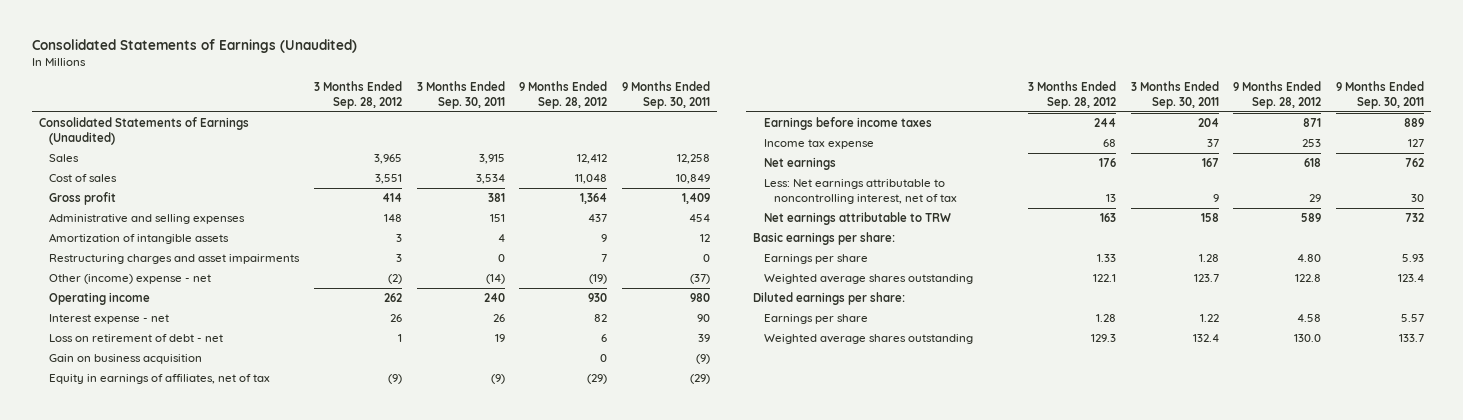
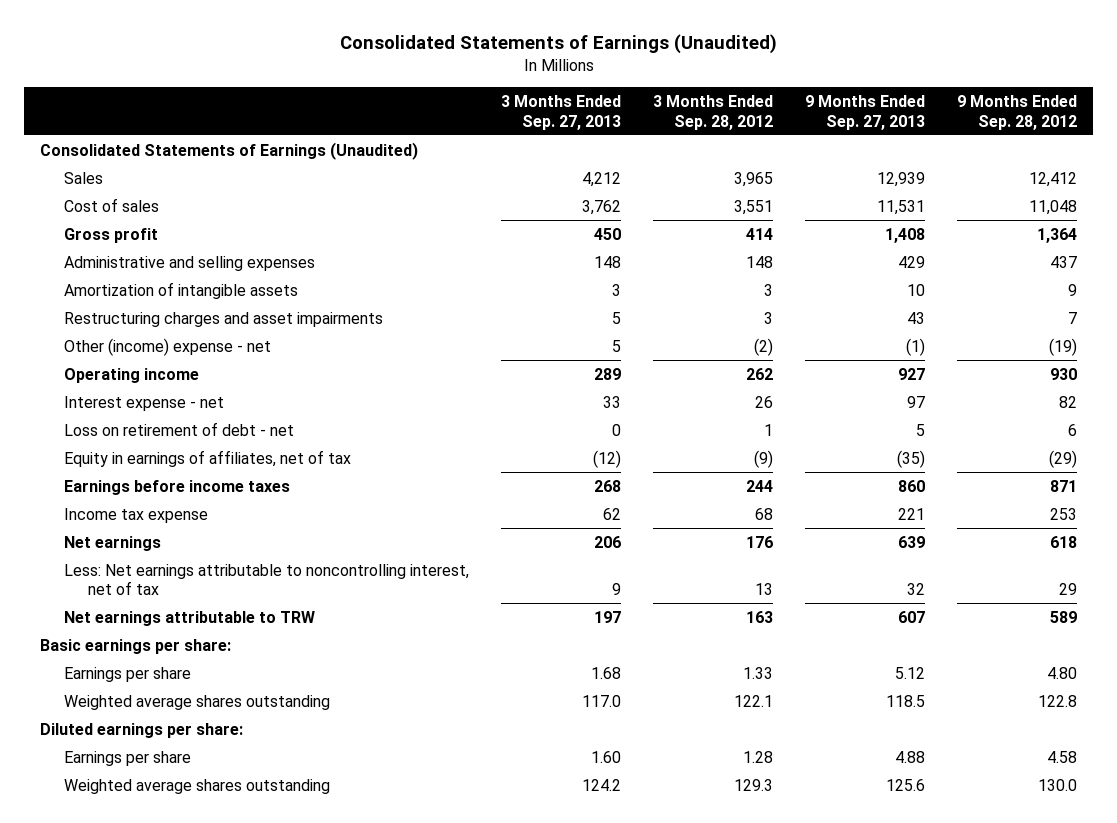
[416,81,505,110] 3 Months Ended Sep. 30, 2011 -> none
[621,81,710,110] 9 Months Ended Sep. 30, 2011 -> none
none -> [501,95,622,130] 3 Months Ended Sep. 27, 2013
none -> [805,95,926,130] 9 Months Ended Sep. 27, 2013
[49,353,203,364] Gain on business acquisition -> none

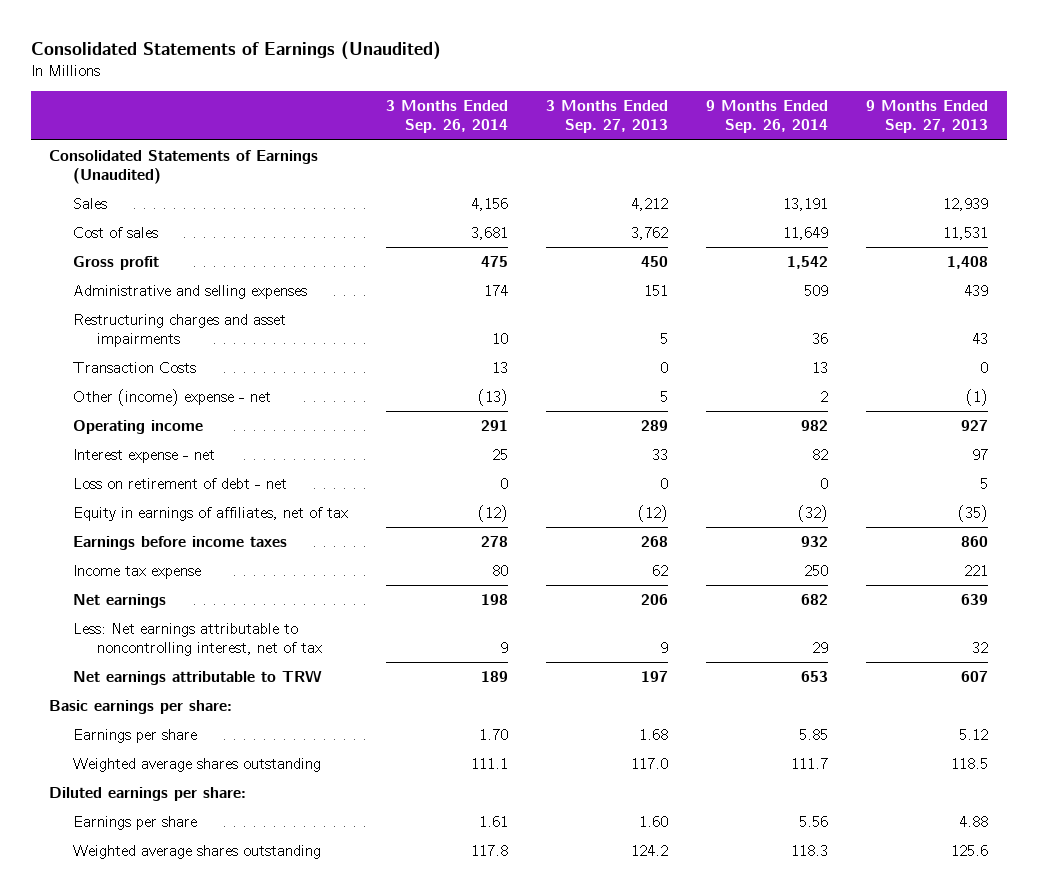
[653,95,774,130] 3 Months Ended Sep. 28, 2012 -> none
[957,95,1078,130] 9 Months Ended Sep. 28, 2012 -> none
none -> [386,100,509,134] 3 Months Ended Sep. 26, 2014
none -> [706,100,829,134] 9 Months Ended Sep. 26, 2014
[64,281,299,299] Amortization of intangible assets -> none
[594,255,622,268] 148 -> [644,284,669,296] 151
[898,255,926,268] 429 -> [963,284,988,296] 439
none -> [73,361,197,373] Transaction Costs

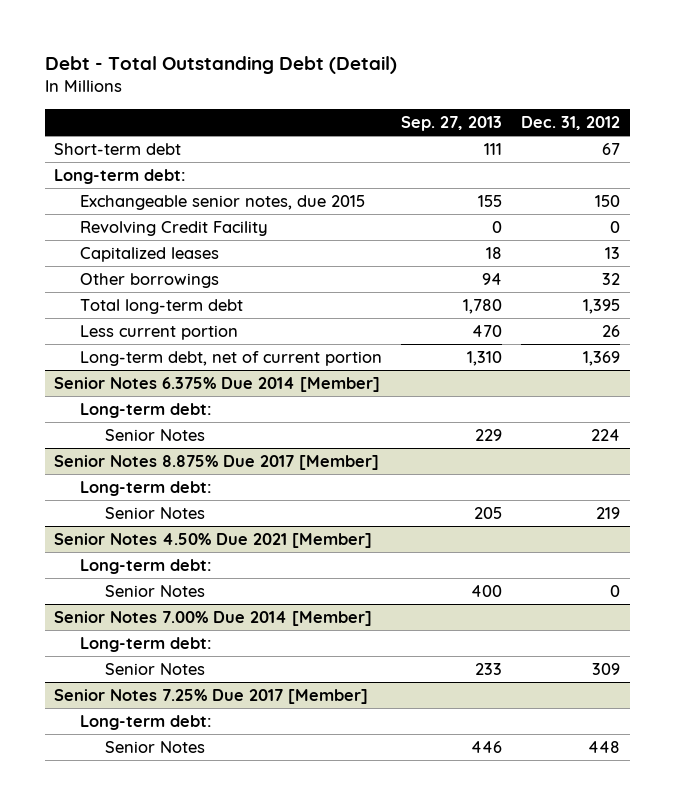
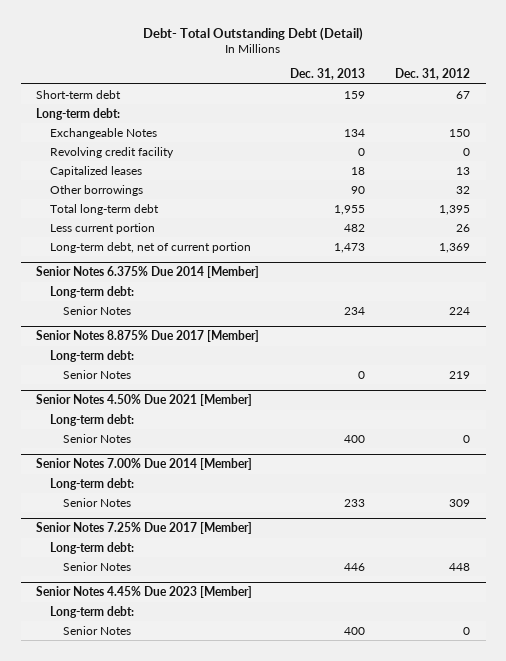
[44,56,397,75] Debt - Total Outstanding Debt (Detail) -> [143,27,364,42] Debt- Total Outstanding Debt (Detail)
[400,115,502,131] Sep. 27, 2013 -> none
none -> [289,68,365,81] Dec. 31, 2013
[79,194,365,210] Exchangeable senior notes, due 2015 -> [49,127,157,139] Exchangeable Notes
[79,220,268,236] Revolving Credit Facility -> [49,146,174,158] Revolving credit facility
none -> [36,586,253,599] Senior Notes 4.45% Due 2023 [Member]
none -> [49,605,134,618] Long-term debt:
none -> [63,625,132,635] Senior Notes

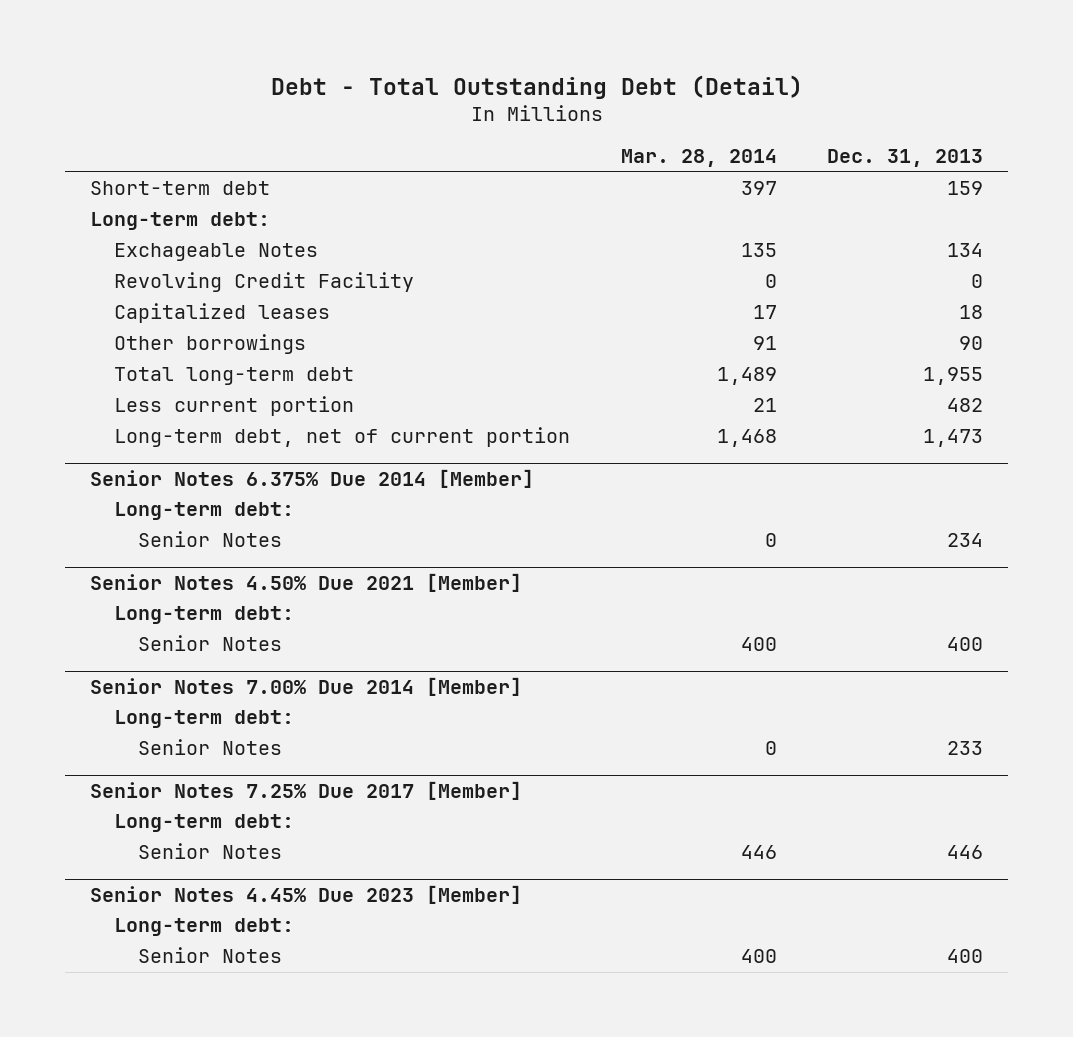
[143,27,364,42] Debt- Total Outstanding Debt (Detail) -> [270,75,803,100] Debt - Total Outstanding Debt (Detail)
[395,68,471,81] Dec. 31, 2012 -> none
none -> [620,149,777,168] Mar. 28, 2014
[49,127,157,139] Exchangeable Notes -> [114,243,319,262] Exchageable Notes
[49,146,174,158] Revolving credit facility -> [114,272,415,293] Revolving Credit Facility
[36,330,260,343] Senior Notes 8.875% Due 2017 [Member] -> none
[49,349,134,362] Long-term debt: -> none
[63,369,132,379] Senior Notes -> none

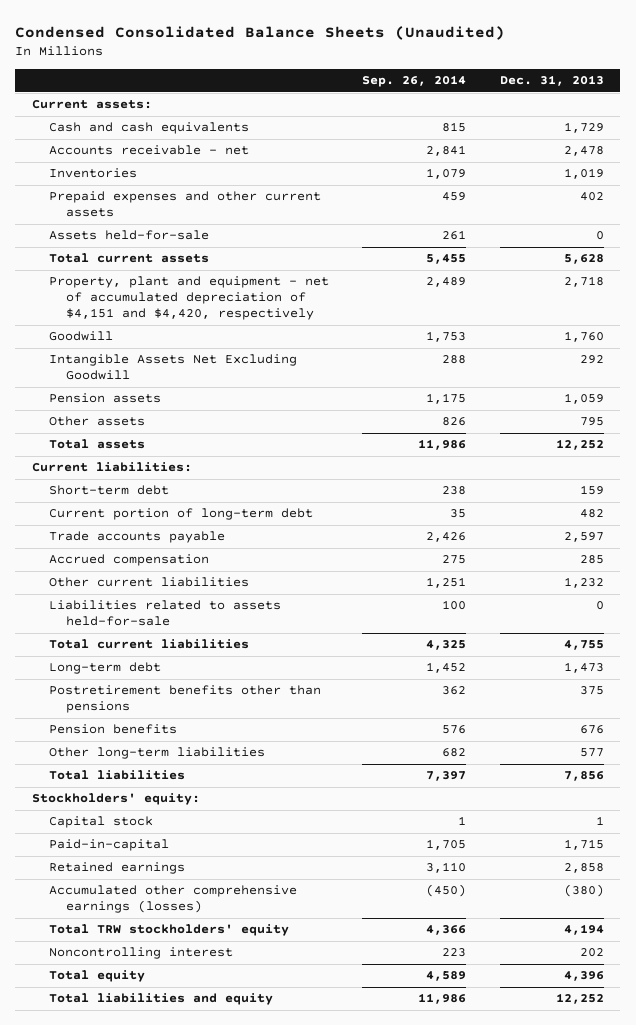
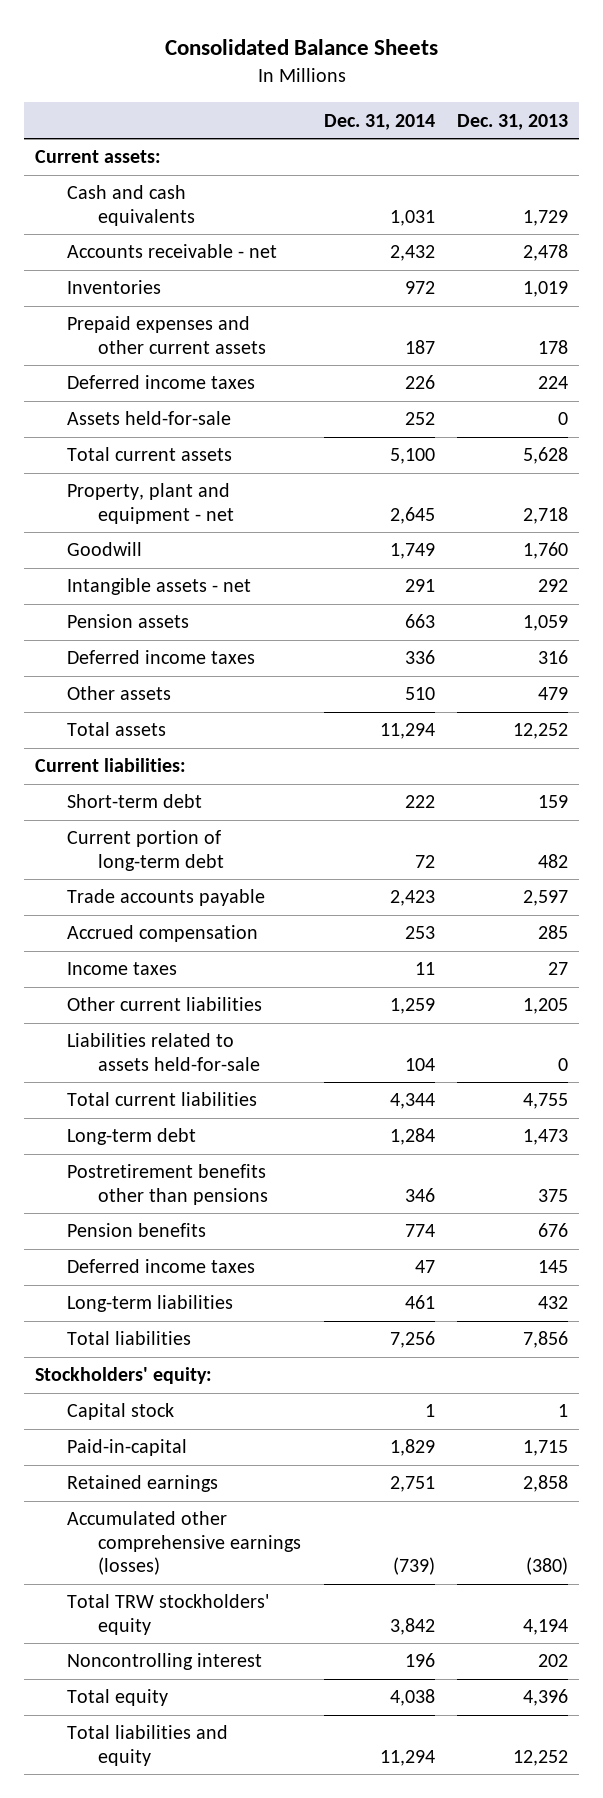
[15,25,506,40] Condensed Consolidated Balance Sheets (Unaudited) -> [164,39,438,56] Consolidated Balance Sheets
[362,75,467,88] Sep. 26, 2014 -> none
none -> [323,113,435,130] Dec. 31, 2014
[579,192,604,202] 402 -> [538,339,569,354] 178
none -> [66,375,255,390] Deferred income taxes
[48,276,329,321] Property, plant and equipment - net of accumulated depreciation of $4,151 and $4,420, respectively -> [66,483,235,524] Property, plant and equipment - net
[48,354,297,381] Intangible Assets Net Excluding Goodwill -> [66,578,251,596] Intangible assets - net
none -> [66,650,255,665] Deferred income taxes
[579,417,604,427] 795 -> [538,687,569,701] 479
none -> [66,962,177,976] Income taxes
[563,577,604,589] 1,232 -> [523,998,569,1015] 1,205
none -> [66,1259,255,1274] Deferred income taxes
[48,747,265,760] Other long-term liabilities -> [66,1295,233,1313] Long-term liabilities
[579,748,604,758] 577 -> [538,1296,569,1310] 432

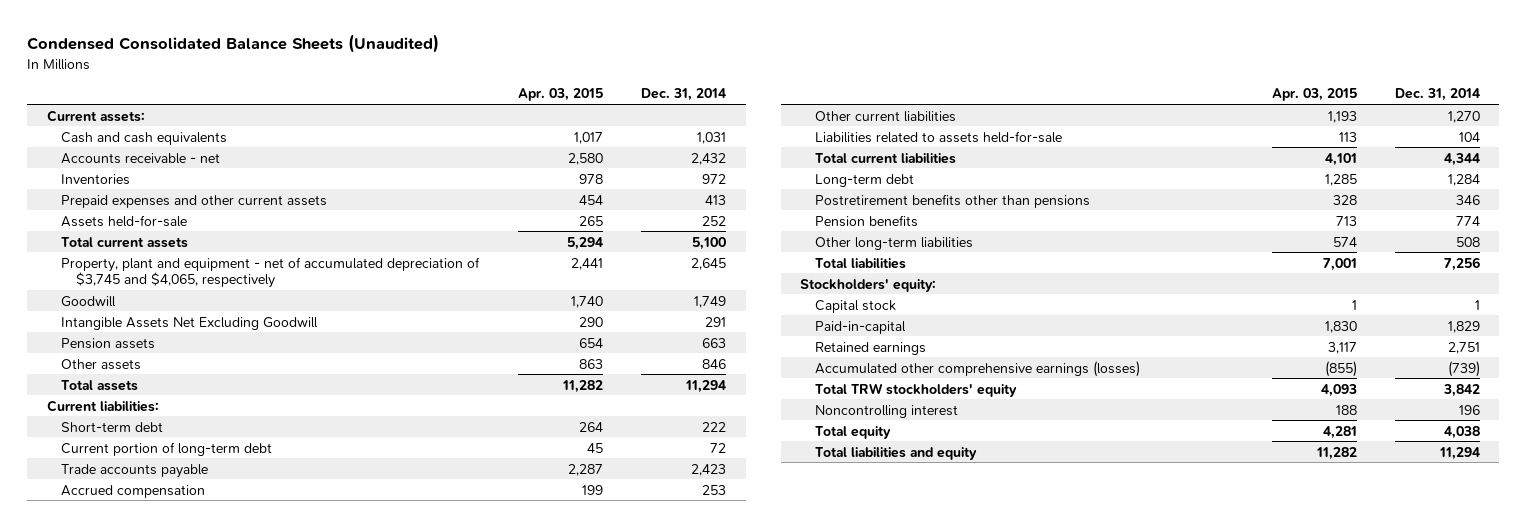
[164,39,438,56] Consolidated Balance Sheets -> [27,34,440,54] Condensed Consolidated Balance Sheets (Unaudited)
[457,113,569,130] Dec. 31, 2013 -> none
none -> [517,88,603,102] Apr. 03, 2015
[66,375,255,390] Deferred income taxes -> none
[404,339,435,354] 187 -> [705,194,727,205] 413
[66,483,235,524] Property, plant and equipment - net -> [61,256,481,289] Property, plant and equipment - net of accumulated depreciation of $3,745 and $4,065, respectively
[66,578,251,596] Intangible assets - net -> [61,316,319,330] Intangible Assets Net Excluding Goodwill
[66,650,255,665] Deferred income taxes -> none
[404,687,435,701] 510 -> [702,358,727,369] 846
[66,962,177,976] Income taxes -> none
[389,998,435,1015] 1,259 -> [1448,110,1481,123] 1,270
[66,1259,255,1274] Deferred income taxes -> none
[66,1295,233,1313] Long-term liabilities -> [815,236,974,250] Other long-term liabilities
[404,1295,435,1310] 461 -> [1456,236,1481,247] 508

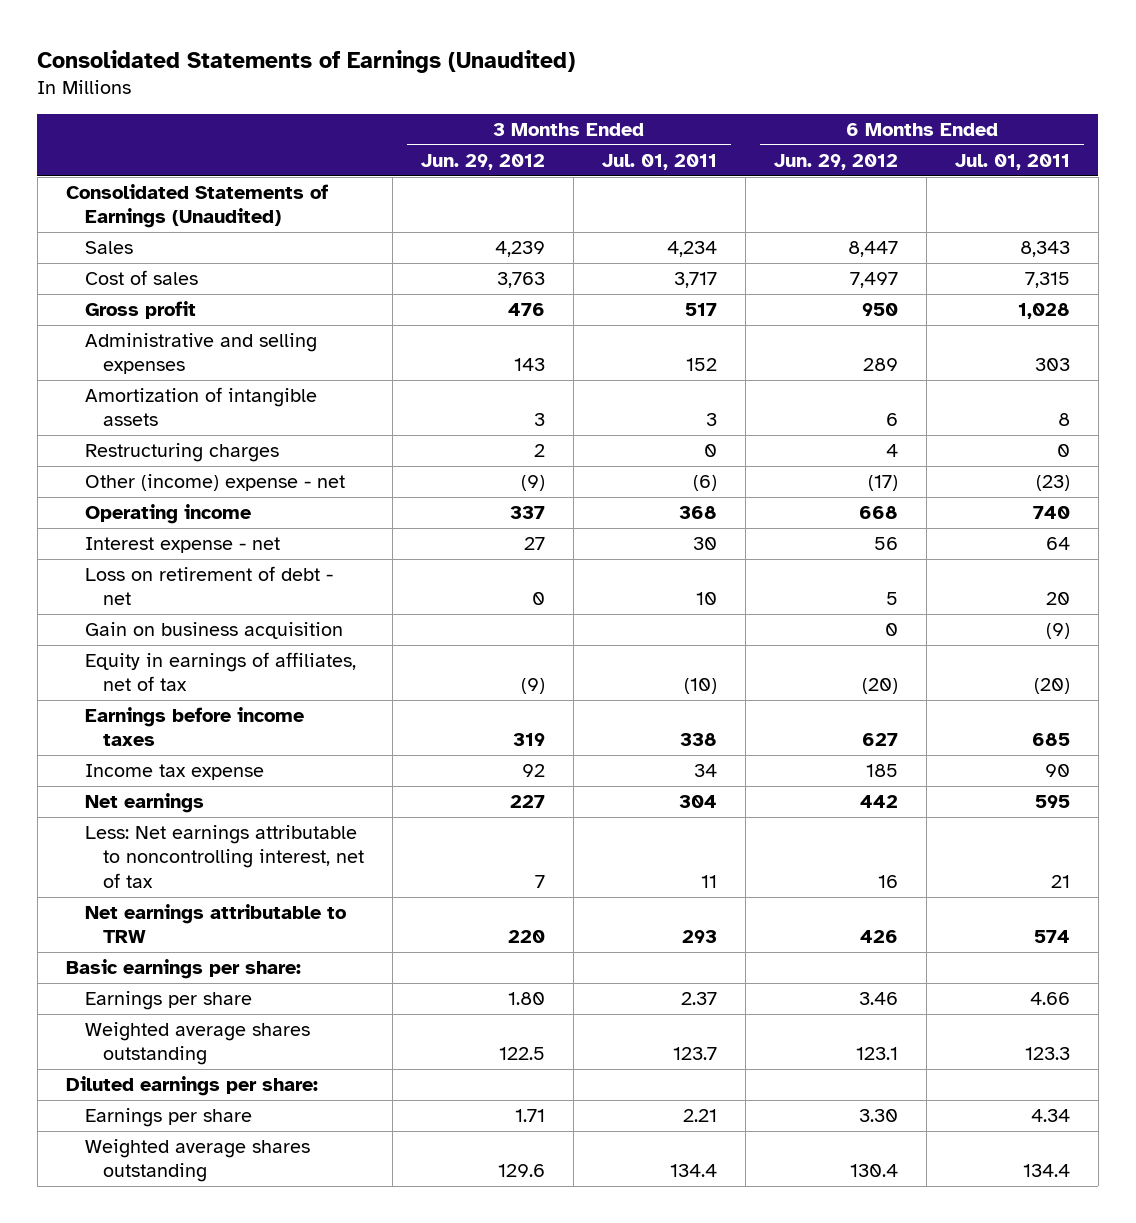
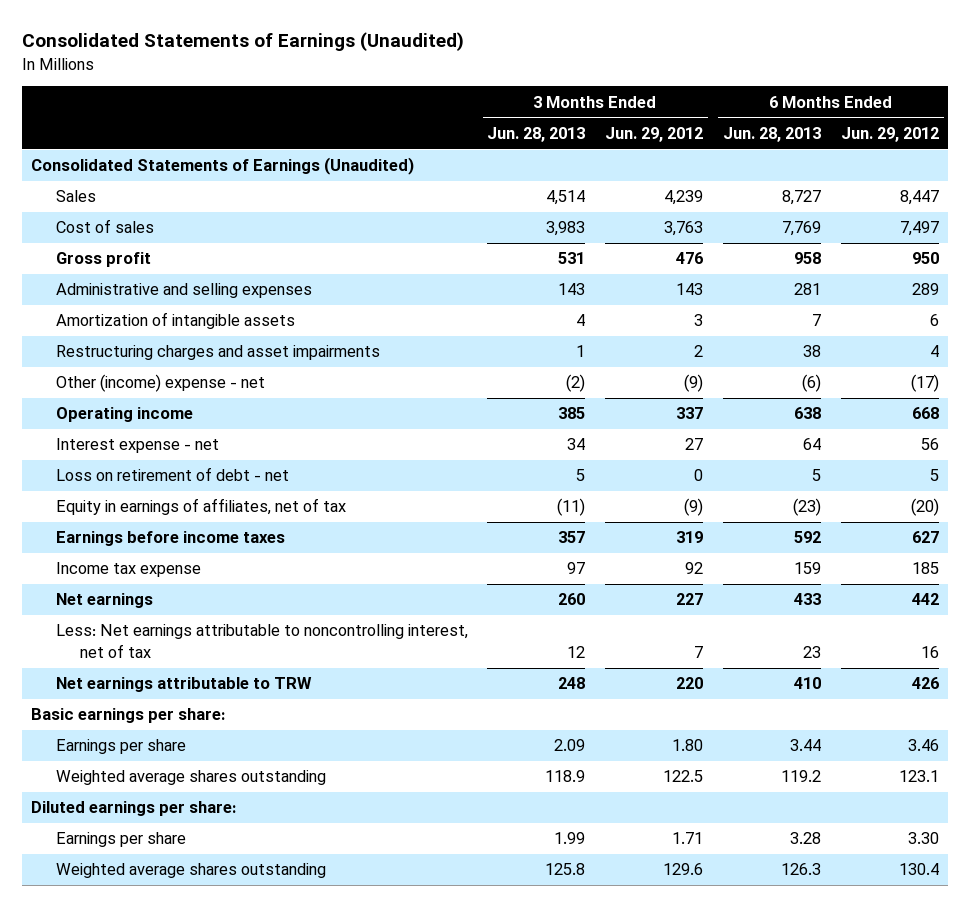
[601,153,717,170] Jul. 01, 2011 -> none
[954,153,1070,170] Jul. 01, 2011 -> none
none -> [487,127,586,143] Jun. 28, 2013
none -> [722,127,821,143] Jun. 28, 2013
[84,443,279,463] Restructuring charges -> [55,345,380,361] Restructuring charges and asset impairments
[84,622,343,640] Gain on business acquisition -> none

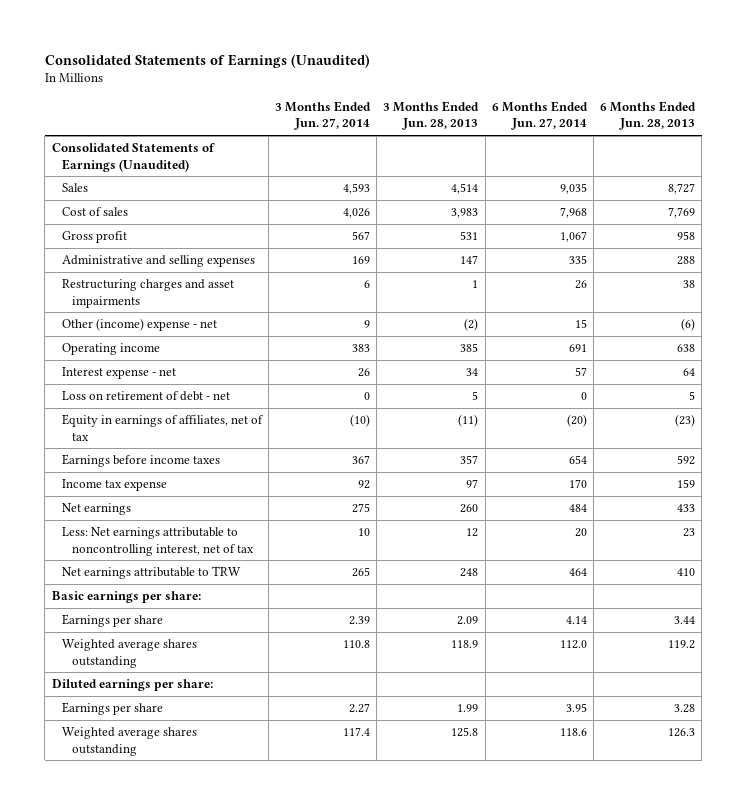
[605,127,704,143] Jun. 29, 2012 -> none
[840,127,939,143] Jun. 29, 2012 -> none
none -> [275,100,372,131] 3 Months Ended Jun. 27, 2014
none -> [491,100,588,131] 6 Months Ended Jun. 27, 2014
[55,312,295,330] Amortization of intangible assets -> none
[558,283,586,296] 143 -> [460,255,479,265] 147
[793,283,821,296] 281 -> [677,256,696,266] 288

